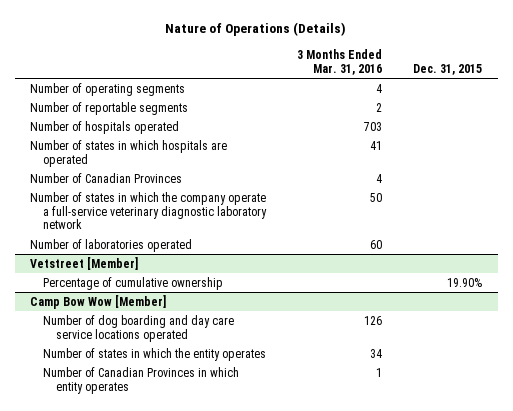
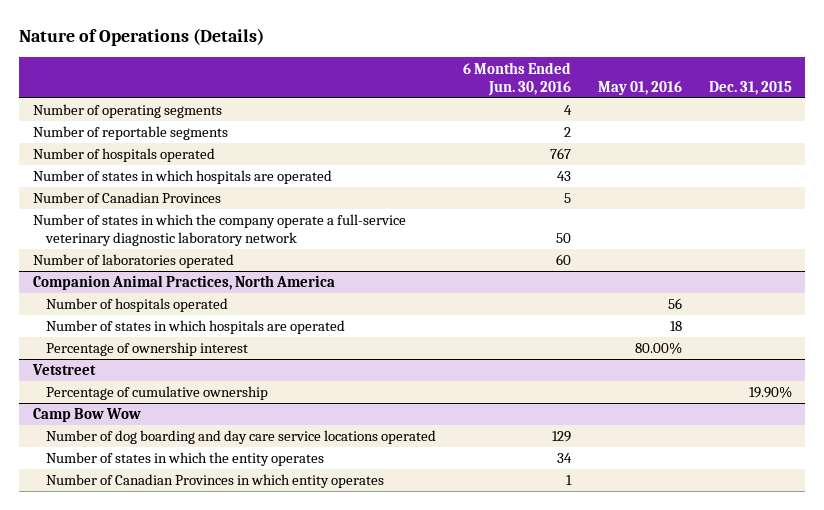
[297,48,383,75] 3 Months Ended Mar. 31, 2016 -> none
none -> [462,61,571,96] 6 Months Ended Jun. 30, 2016
none -> [597,80,682,95] May 01, 2016
none -> [32,275,335,291] Companion Animal Practices, North America
none -> [45,298,228,313] Number of hospitals operated
none -> [45,320,345,335] Number of states in which hospitals are operated
none -> [45,342,248,357] Percentage of ownership interest
[30,256,139,270] Vetstreet [Member] -> [31,364,96,376] Vetstreet
[30,294,167,309] Camp Bow Wow [Member] -> [32,408,141,423] Camp Bow Wow

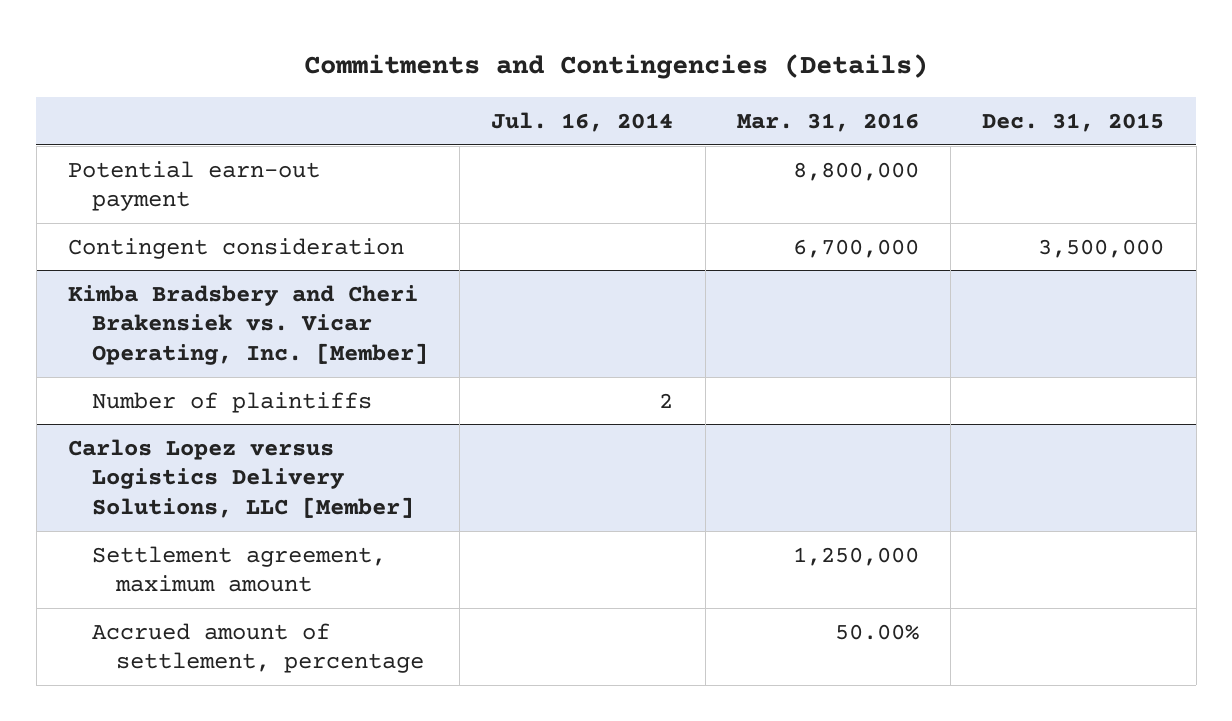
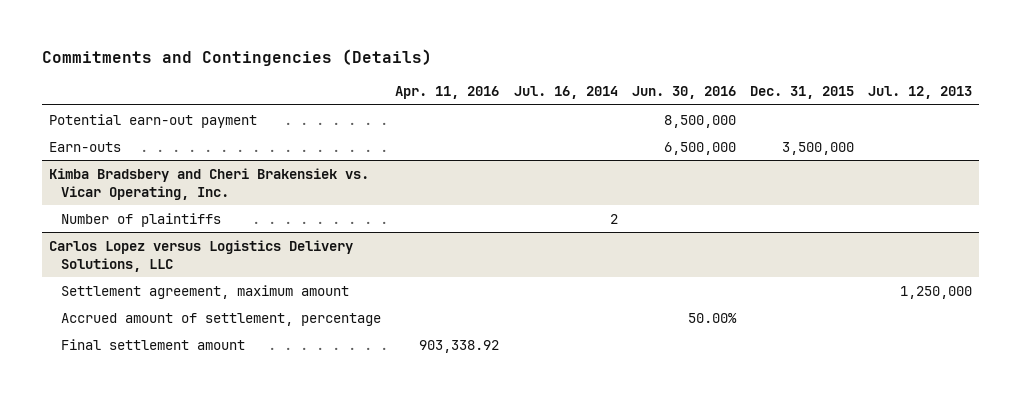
[736,112,919,132] Mar. 31, 2016 -> none
none -> [395,86,500,100] Apr. 11, 2016
none -> [631,86,736,100] Jun. 30, 2016
none -> [868,86,973,100] Jul. 12, 2013
[67,237,404,259] Contingent consideration -> [48,141,121,152] Earn-outs
[67,284,428,366] Kimba Bradsbery and Cheri Brakensiek vs. Vicar Operating, Inc. [Member] -> [48,167,369,200] Kimba Bradsbery and Cheri Brakensiek vs. Vicar Operating, Inc.
[67,438,414,519] Carlos Lopez versus Logistics Delivery Solutions, LLC [Member] -> [48,239,353,272] Carlos Lopez versus Logistics Delivery Solutions, LLC
none -> [60,338,245,350] Final settlement amount

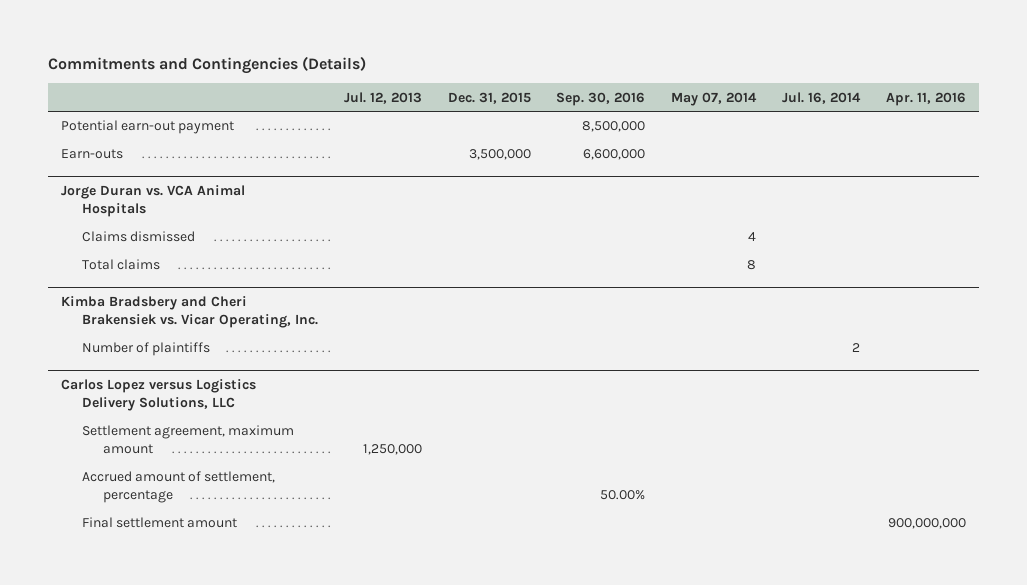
[631,86,736,100] Jun. 30, 2016 -> none
none -> [556,91,646,106] Sep. 30, 2016
none -> [671,91,758,106] May 07, 2014
none -> [60,185,245,218] Jorge Duran vs. VCA Animal Hospitals
none -> [81,231,195,243] Claims dismissed
none -> [81,259,160,271] Total claims
[419,339,500,353] 903,338.92 -> [888,518,967,530] 900,000,000

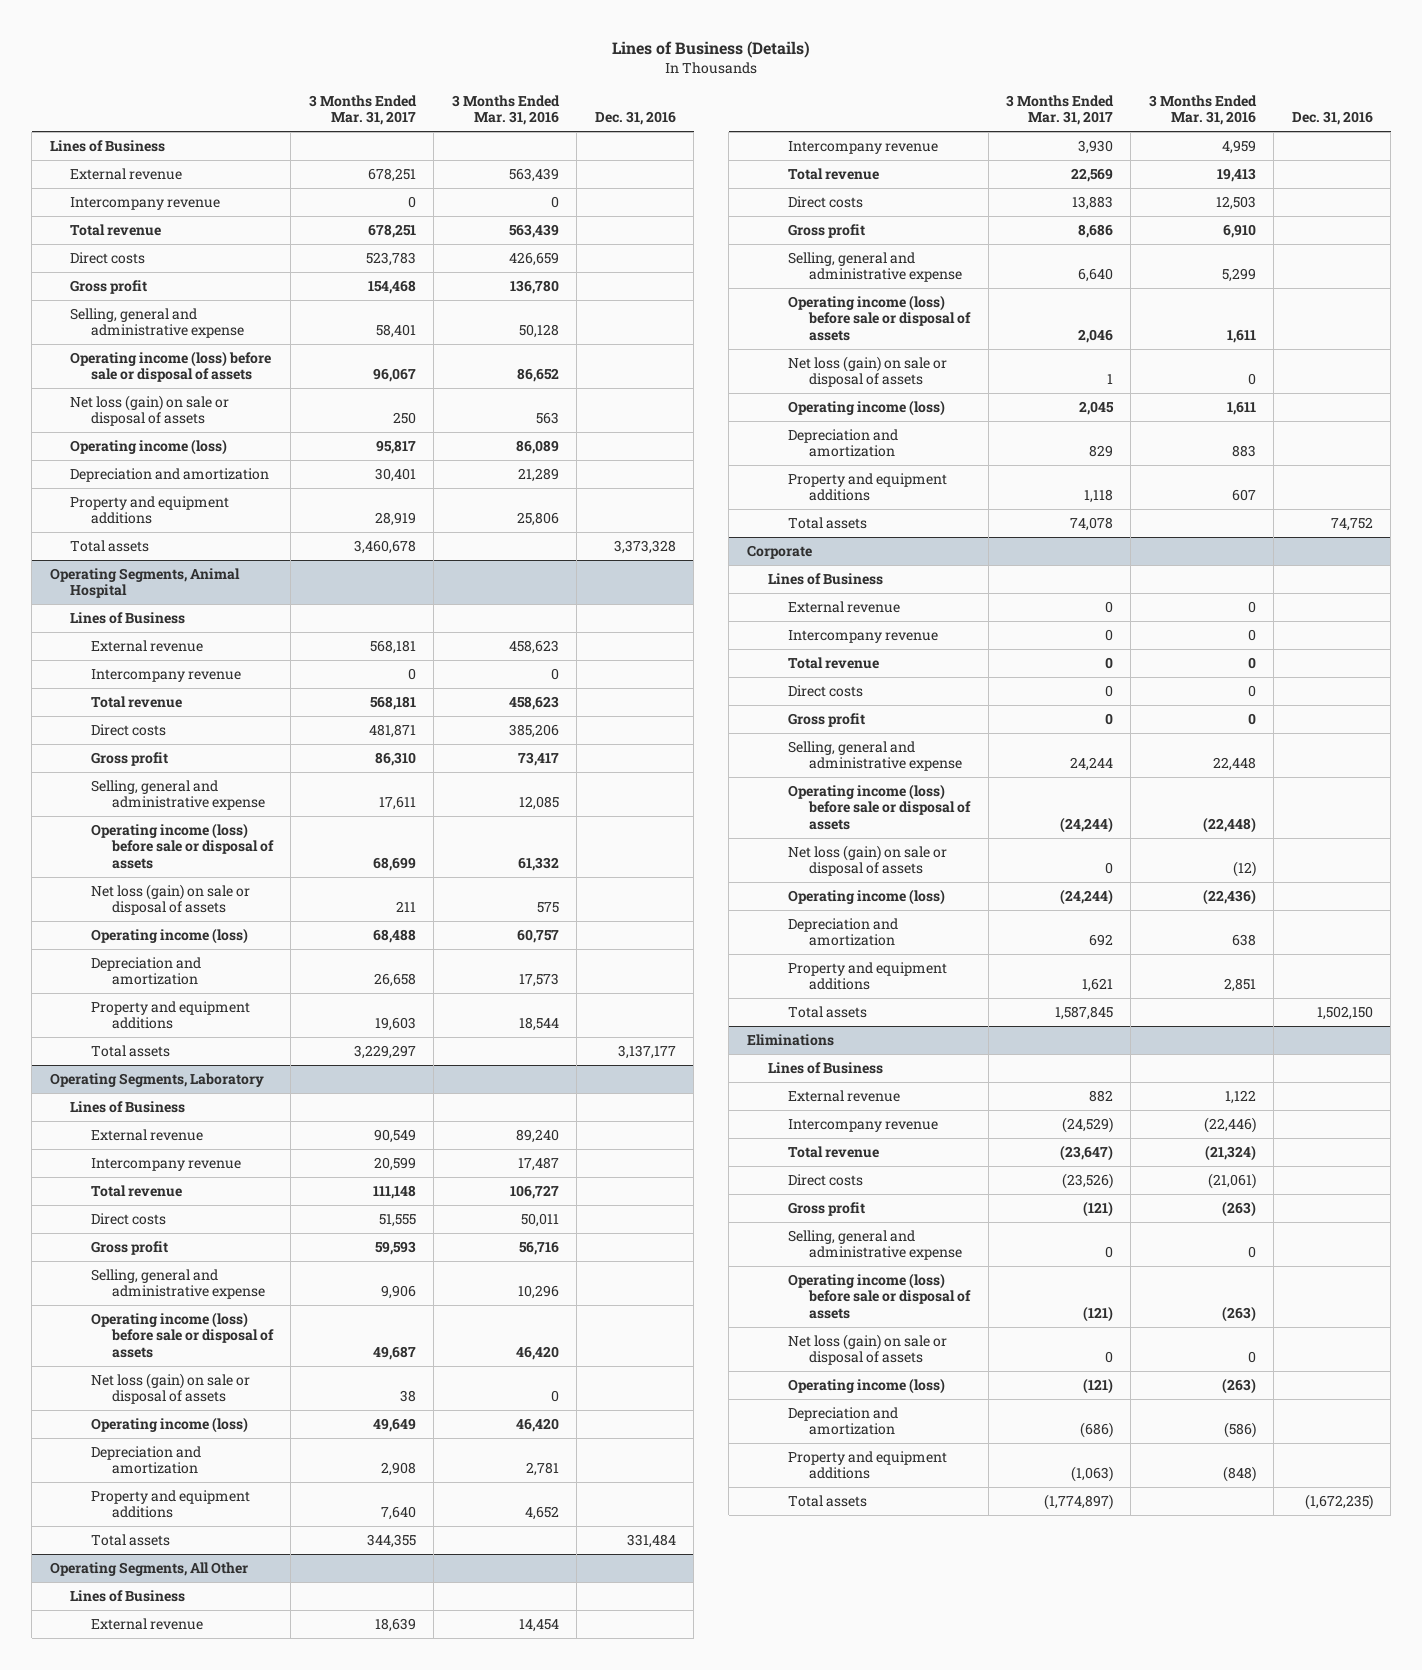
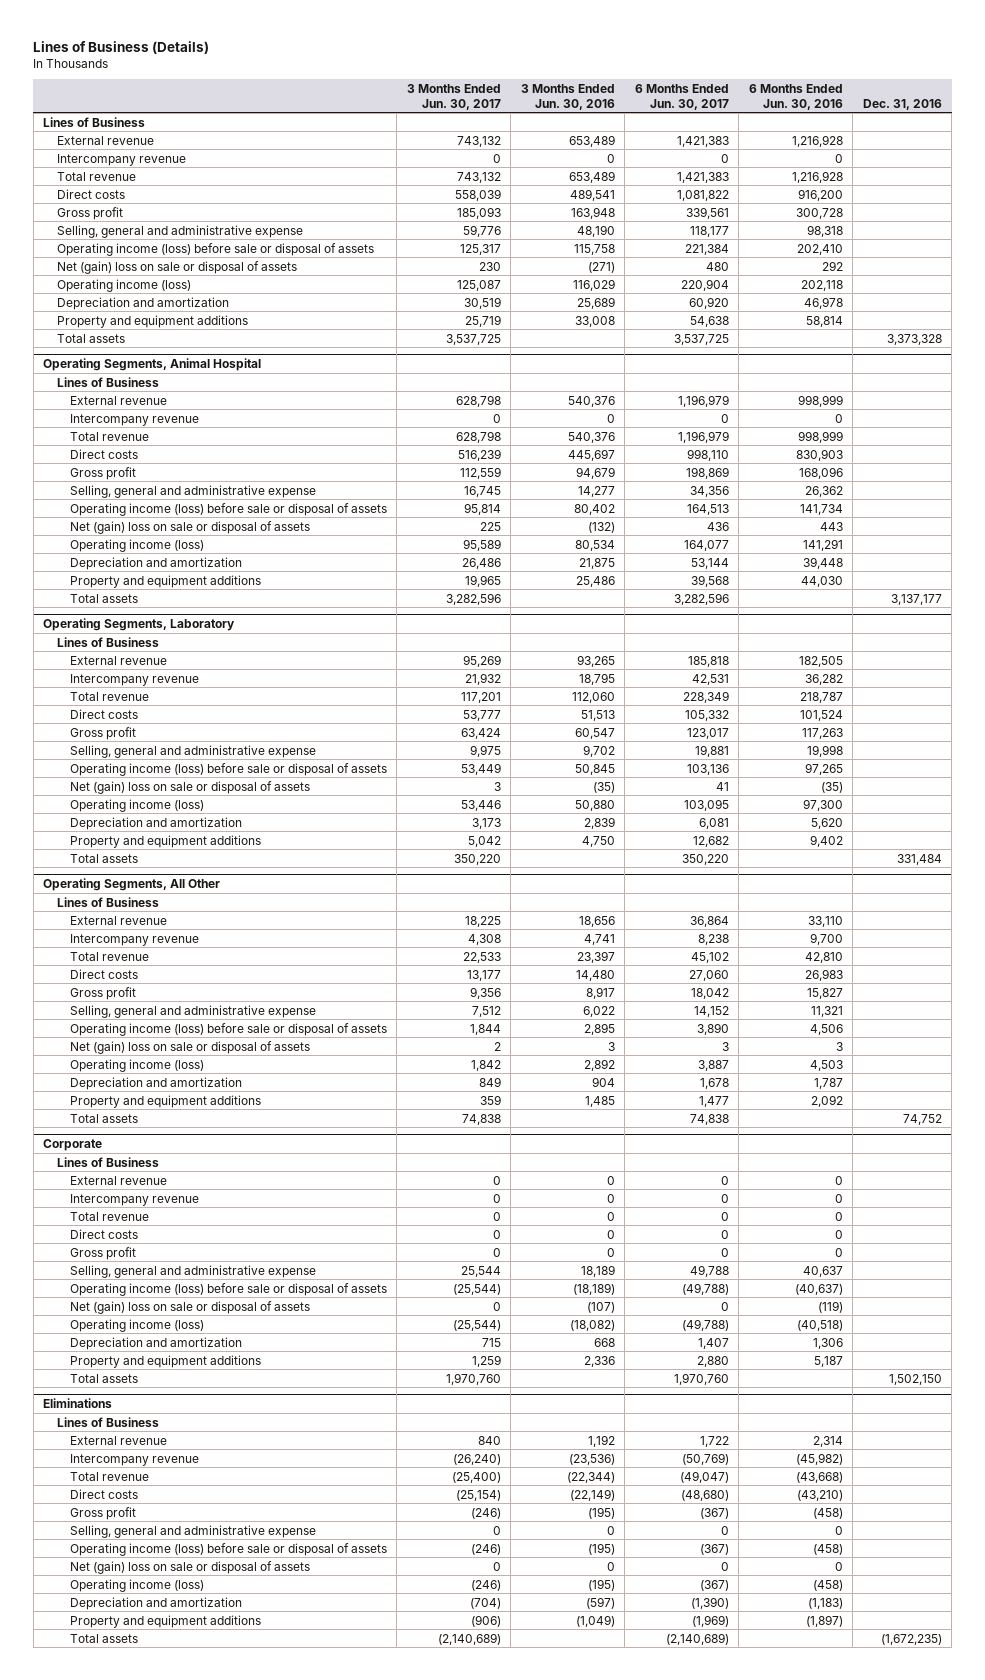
[308,94,417,126] 3 Months Ended Mar. 31, 2017 -> none
[451,94,560,126] 3 Months Ended Mar. 31, 2016 -> none
none -> [406,83,501,110] 3 Months Ended Jun. 30, 2017
none -> [520,83,615,110] 3 Months Ended Jun. 30, 2016
none -> [634,83,729,110] 6 Months Ended Jun. 30, 2017
none -> [748,83,843,110] 6 Months Ended Jun. 30, 2016
[70,394,230,427] Net loss (gain) on sale or disposal of assets -> [56,260,297,274] Net (gain) loss on sale or disposal of assets
[91,883,251,916] Net loss (gain) on sale or disposal of assets -> [69,520,310,534] Net (gain) loss on sale or disposal of assets
[91,1372,251,1405] Net loss (gain) on sale or disposal of assets -> [69,780,310,794] Net (gain) loss on sale or disposal of assets
[788,355,948,388] Net loss (gain) on sale or disposal of assets -> [69,1040,310,1054] Net (gain) loss on sale or disposal of assets
[788,844,948,877] Net loss (gain) on sale or disposal of assets -> [69,1300,310,1314] Net (gain) loss on sale or disposal of assets
[788,1333,948,1366] Net loss (gain) on sale or disposal of assets -> [69,1560,310,1574] Net (gain) loss on sale or disposal of assets

